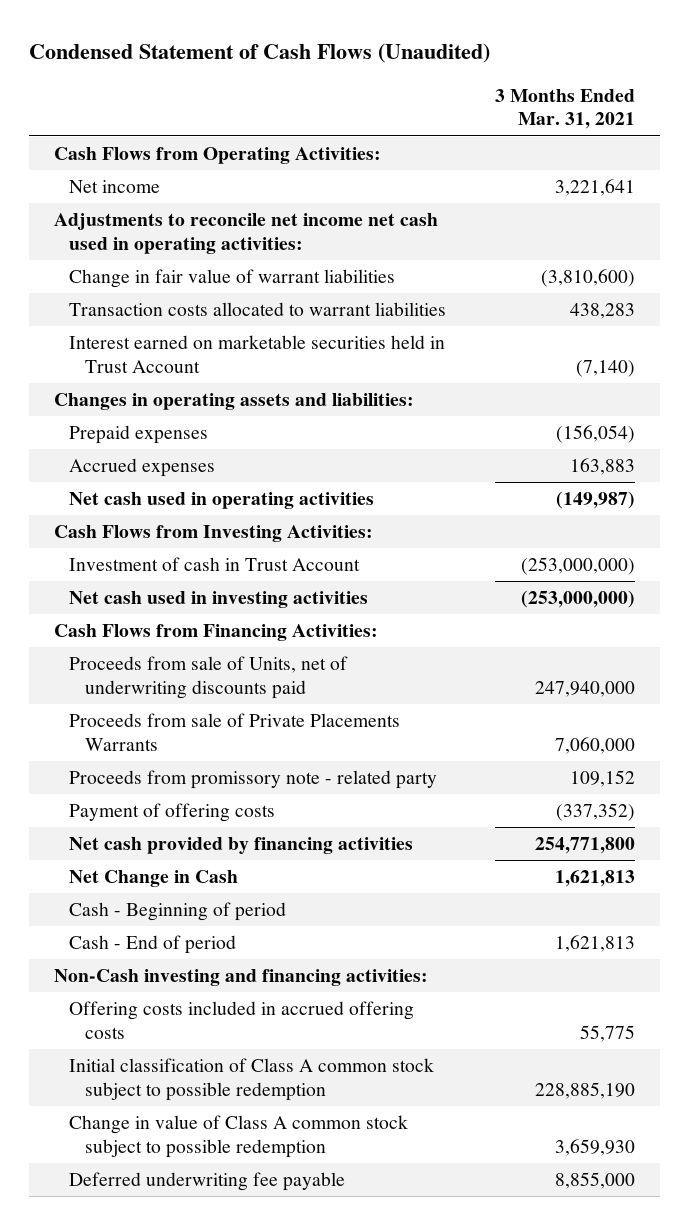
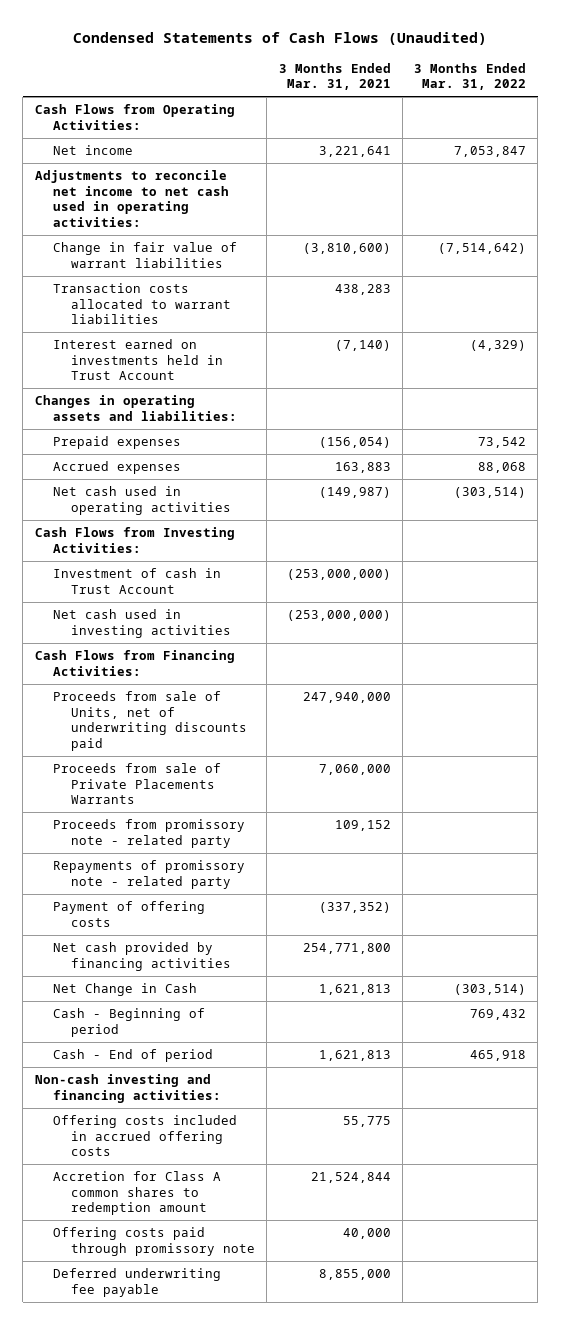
[29,43,491,64] Condensed Statement of Cash Flows (Unaudited) -> [73,31,488,45] Condensed Statements of Cash Flows (Unaudited)
none -> [413,62,526,91] 3 Months Ended Mar. 31, 2022
[53,212,438,254] Adjustments to reconcile net income net cash used in operating activities: -> [34,170,229,228] Adjustments to reconcile net income to net cash used in operating activities:
[69,334,446,373] Interest earned on marketable securities held in Trust Account -> [52,339,224,381] Interest earned on investments held in Trust Account
none -> [52,860,245,889] Repayments of promissory note - related party
[53,968,428,986] Non-Cash investing and financing activities: -> [34,1074,221,1103] Non-cash investing and financing activities:
[69,1057,435,1101] Initial classification of Class A common stock subject to possible redemption -> none
[69,1114,409,1158] Change in value of Class A common stock subject to possible redemption -> none
none -> [52,1171,221,1216] Accretion for Class A common shares to redemption amount
none -> [52,1227,256,1256] Offering costs paid through promissory note

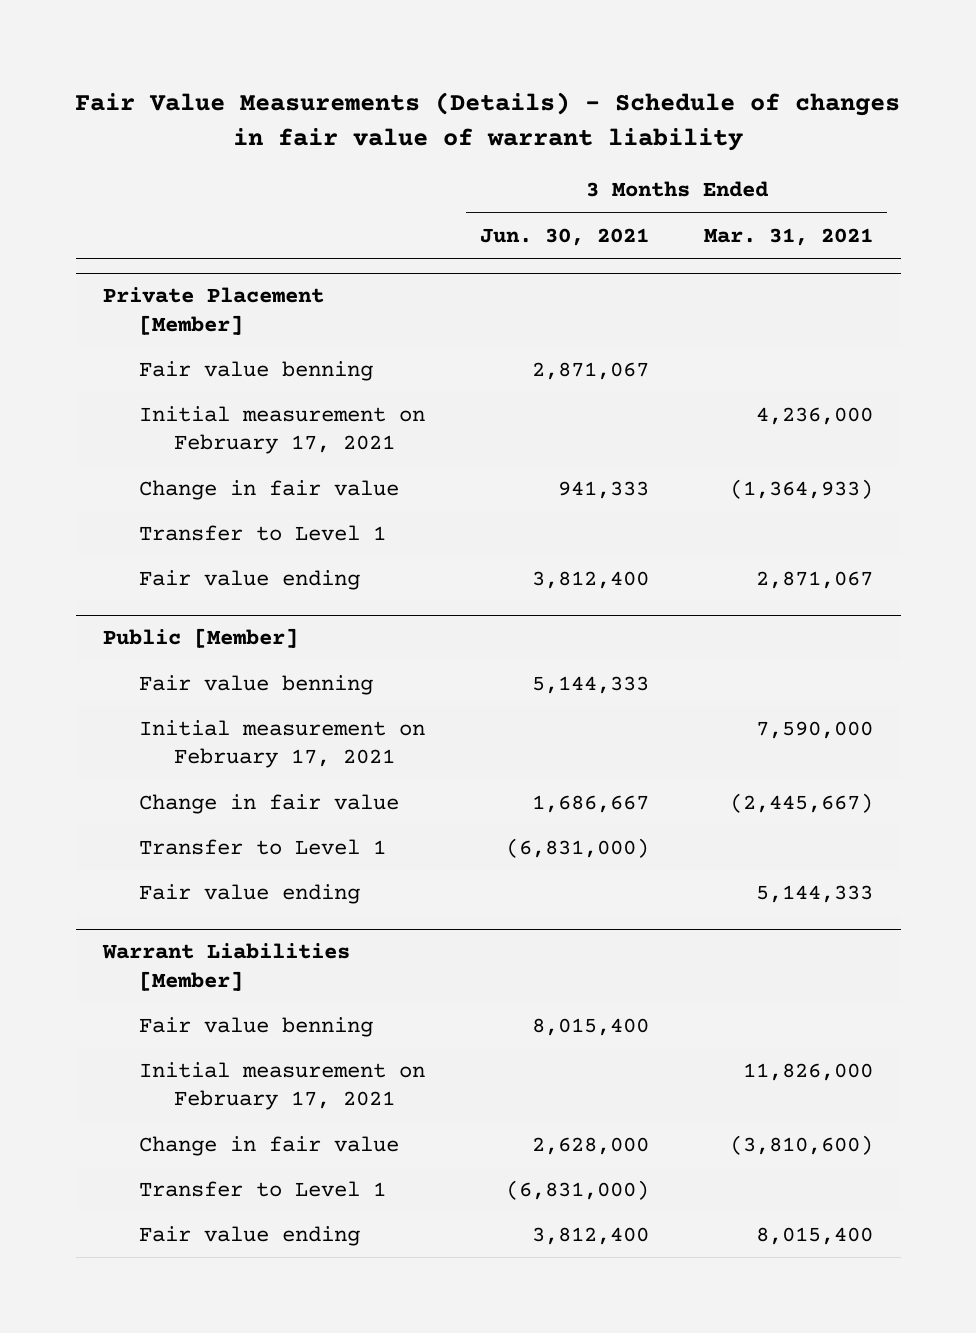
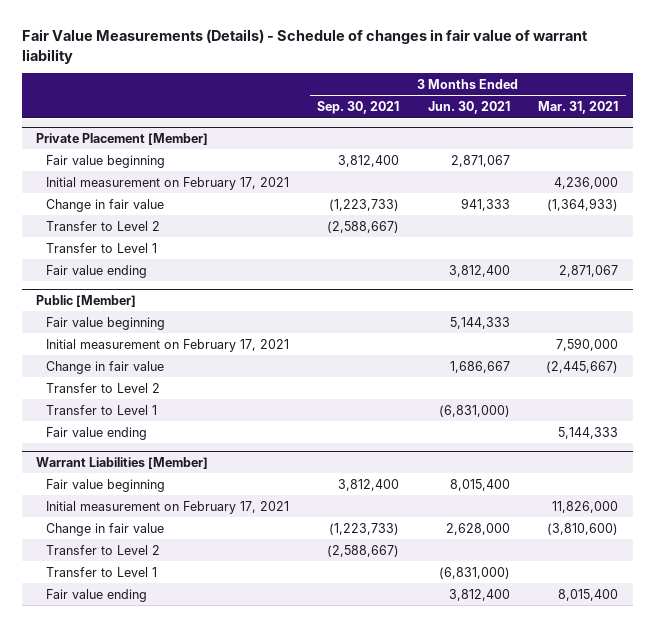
none -> [317,101,400,115] Sep. 30, 2021
[138,361,373,382] Fair value benning -> [45,154,165,168] Fair value beginning
none -> [45,220,160,231] Transfer to Level 2
[138,675,373,696] Fair value benning -> [45,316,165,330] Fair value beginning
none -> [45,382,160,393] Transfer to Level 2
[138,1017,373,1038] Fair value benning -> [45,478,165,492] Fair value beginning
none -> [45,544,160,555] Transfer to Level 2

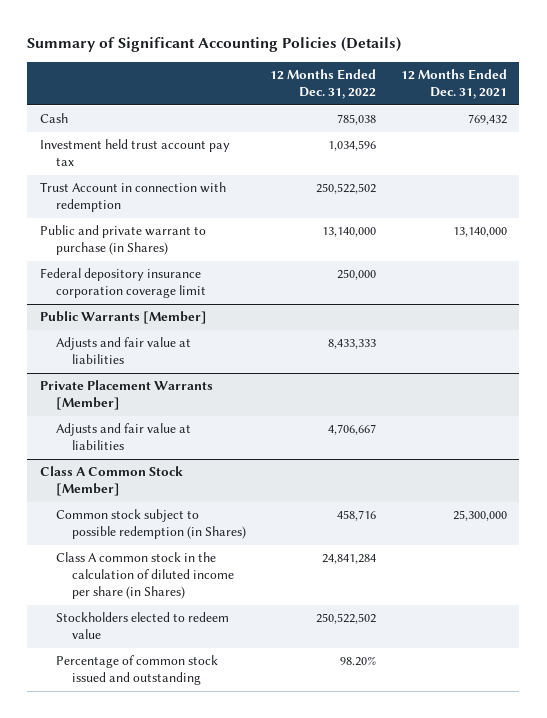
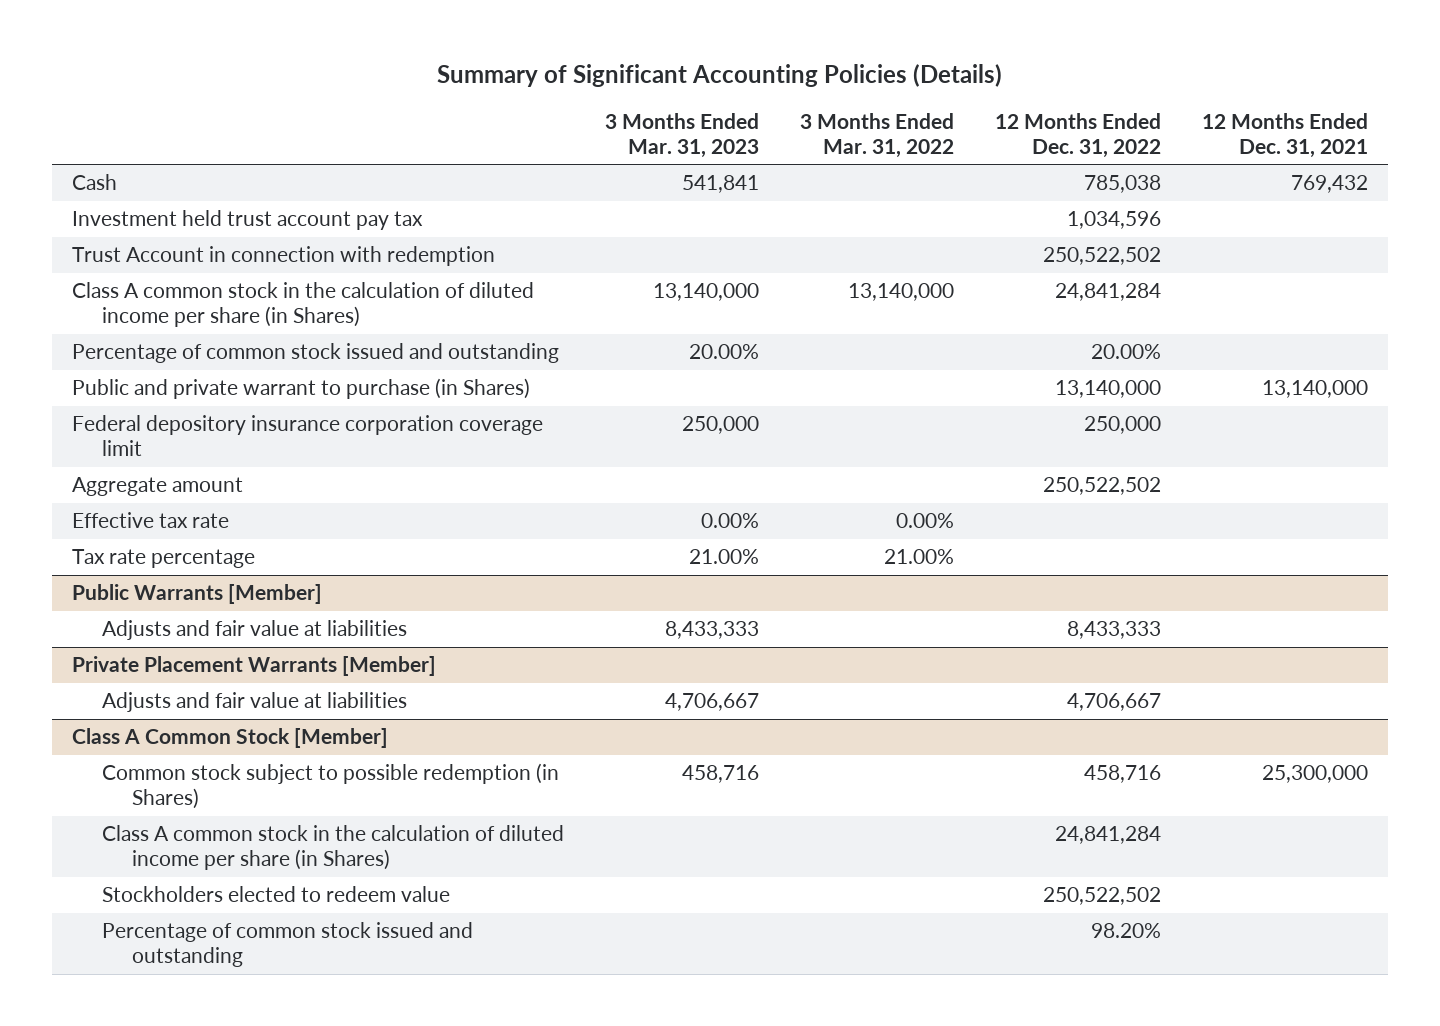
none -> [604,112,759,158] 3 Months Ended Mar. 31, 2023
none -> [799,112,954,158] 3 Months Ended Mar. 31, 2022
none -> [72,282,535,328] Class A common stock in the calculation of diluted income per share (in Shares)
none -> [72,343,560,364] Percentage of common stock issued and outstanding
none -> [72,477,244,497] Aggregate amount
none -> [72,512,230,529] Effective tax rate
none -> [72,549,256,569] Tax rate percentage

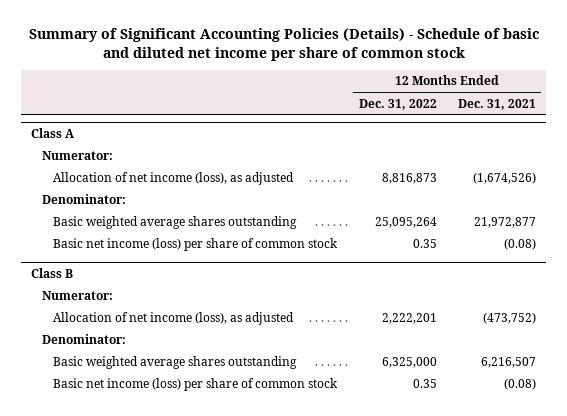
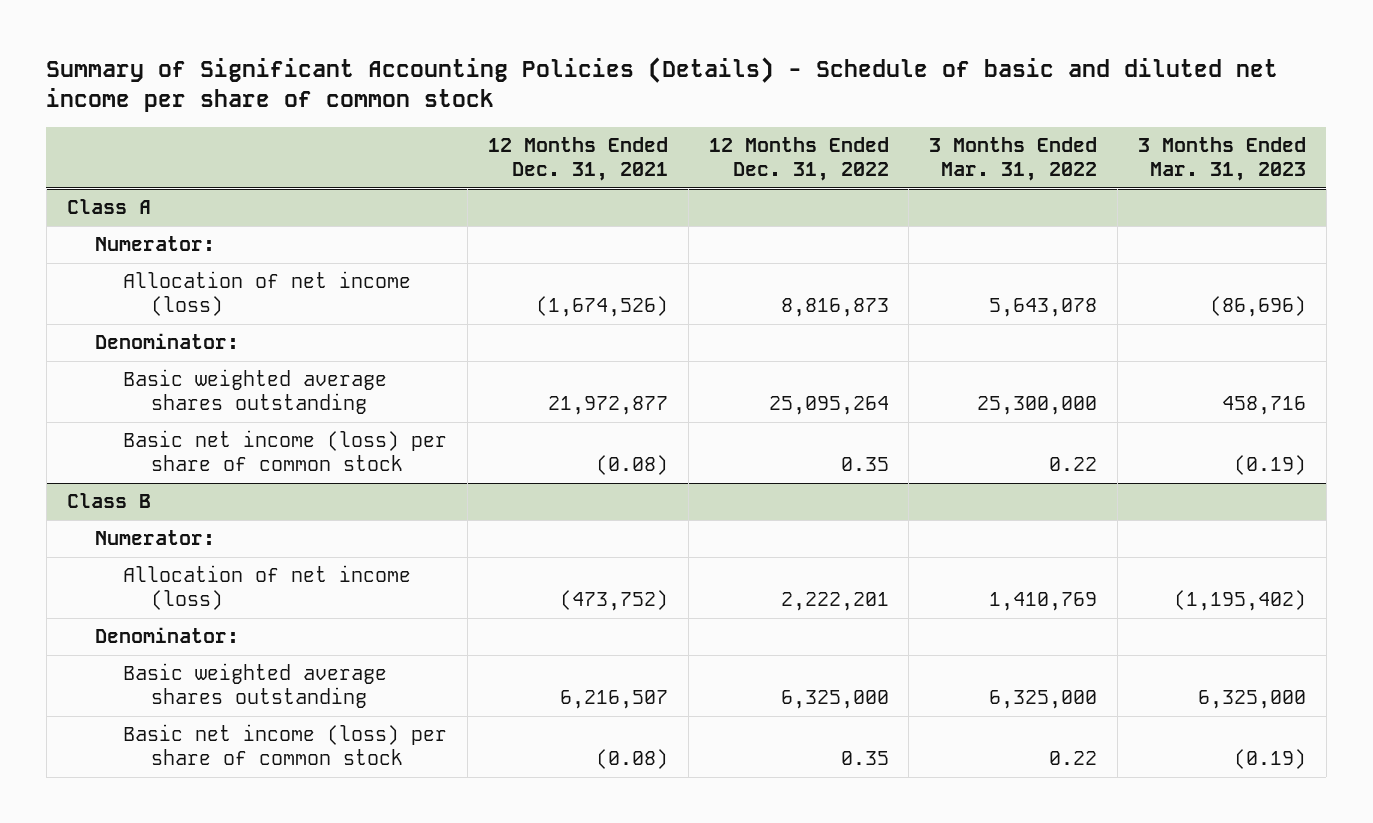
none -> [929,137,1098,182] 3 Months Ended Mar. 31, 2022
none -> [1137,137,1306,182] 3 Months Ended Mar. 31, 2023
[53,172,295,186] Allocation of net income (loss), as adjusted -> [123,271,412,317] Allocation of net income (loss)
[53,312,295,326] Allocation of net income (loss), as adjusted -> [123,565,412,611] Allocation of net income (loss)

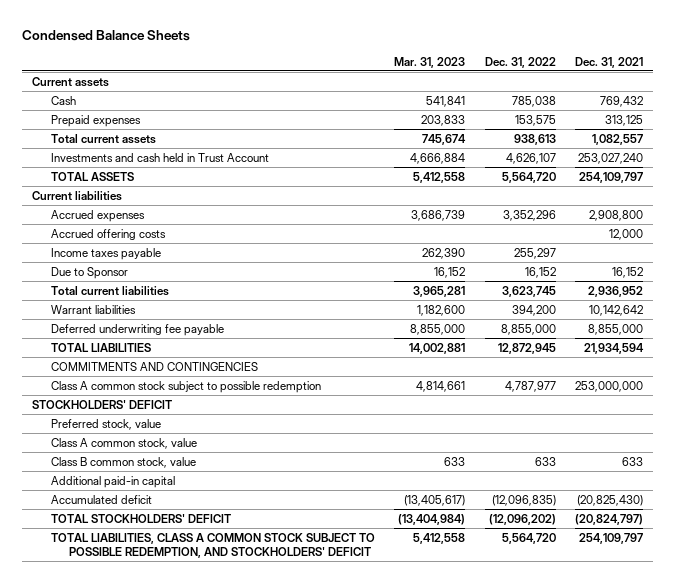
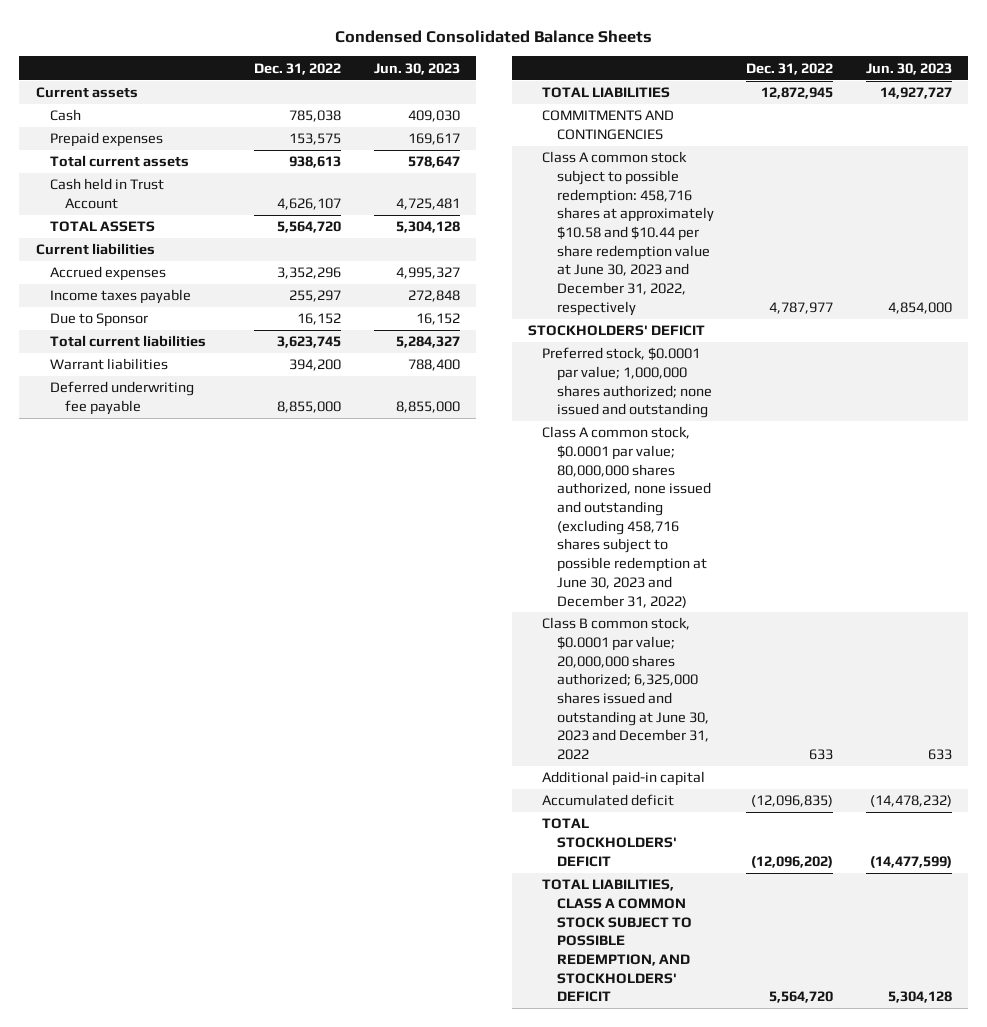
[22,30,191,42] Condensed Balance Sheets -> [334,29,652,43] Condensed Consolidated Balance Sheets
[394,56,466,68] Mar. 31, 2023 -> none
[575,56,644,68] Dec. 31, 2021 -> none
none -> [373,62,460,75] Jun. 30, 2023
[50,152,269,162] Investments and cash held in Trust Account -> [50,178,165,210] Cash held in Trust Account
[50,228,166,240] Accrued offering costs -> none
[50,380,321,393] Class A common stock subject to possible redemption -> [542,151,715,316] Class A common stock subject to possible redemption: 458,716 shares at approximately $10.58 and $10.44 per share redemption value at June 30, 2023 and December 31, 2022, respectively
[50,418,161,430] Preferred stock, value -> [542,347,713,419] Preferred stock, $0.0001 par value; 1,000,000 shares authorized; none issued and outstanding
[50,437,197,449] Class A common stock, value -> [542,426,712,608] Class A common stock, $0.0001 par value; 80,000,000 shares authorized, none issued and outstanding (excluding 458,716 shares subject to possible redemption at June 30, 2023 and December 31, 2022)
[50,456,196,468] Class B common stock, value -> [542,617,710,761] Class B common stock, $0.0001 par value; 20,000,000 shares authorized; 6,325,000 shares issued and outstanding at June 30, 2023 and December 31, 2022

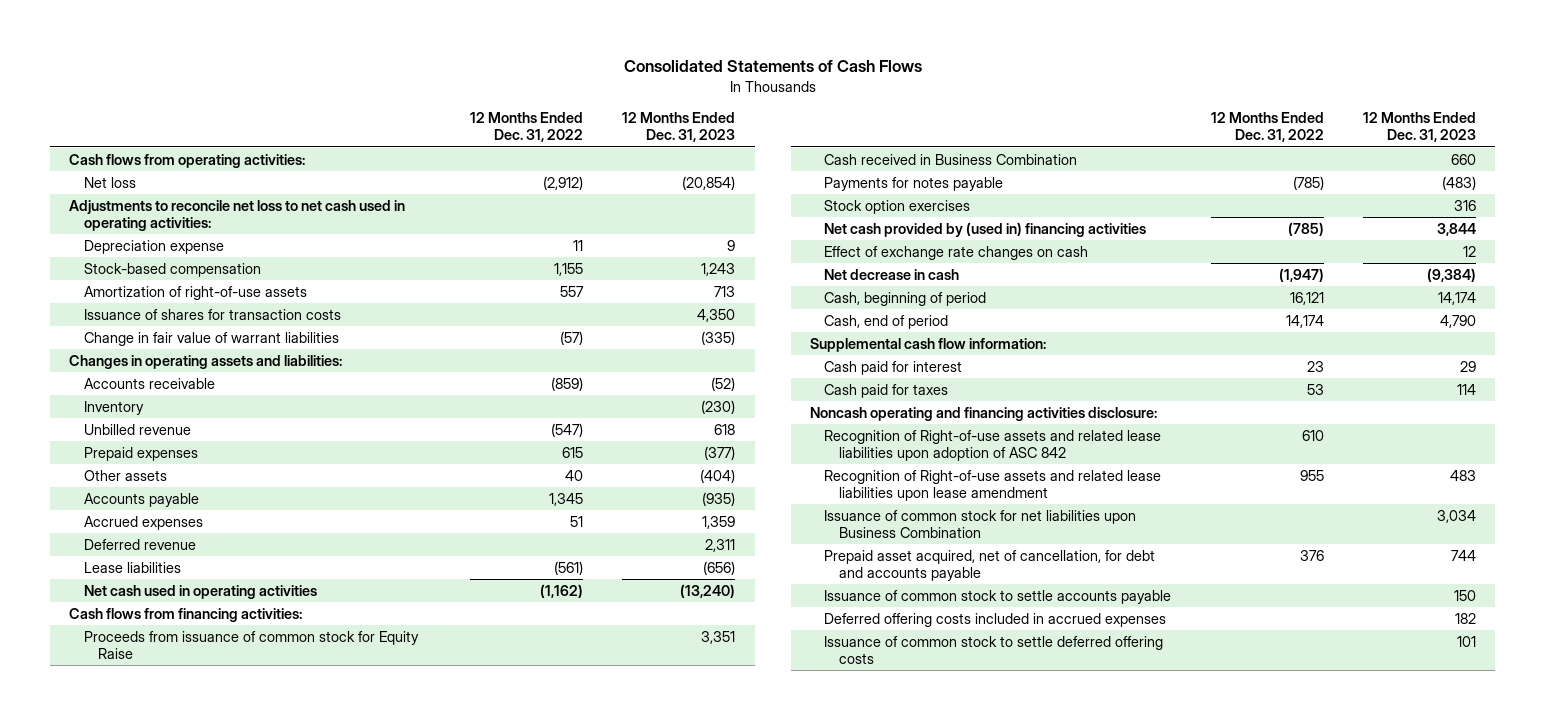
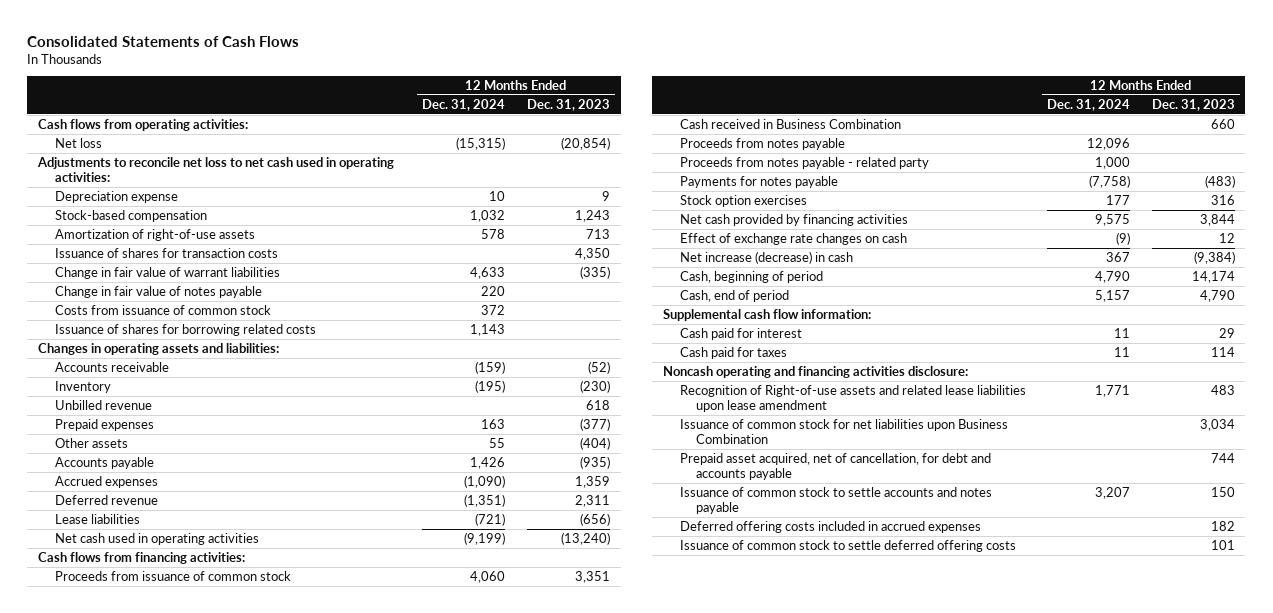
[469,111,583,143] 12 Months Ended Dec. 31, 2022 -> none
none -> [422,98,506,111] Dec. 31, 2024
none -> [54,285,262,298] Change in fair value of notes payable
none -> [54,304,271,315] Costs from issuance of common stock
none -> [54,323,316,336] Issuance of shares for borrowing related costs
[83,630,419,660] Proceeds from issuance of common stock for Equity Raise -> [54,570,291,581] Proceeds from issuance of common stock
none -> [679,137,845,150] Proceeds from notes payable
none -> [679,156,929,169] Proceeds from notes payable - related party
[824,221,1147,237] Net cash provided by (used in) financing activities -> [679,213,908,226] Net cash provided by financing activities
[824,268,960,280] Net decrease in cash -> [679,250,853,264] Net increase (decrease) in cash
[824,429,1162,462] Recognition of Right-of-use assets and related lease liabilities upon adoption of ASC 842 -> none
[824,589,1172,604] Issuance of common stock to settle accounts payable -> [679,486,992,514] Issuance of common stock to settle accounts and notes payable

